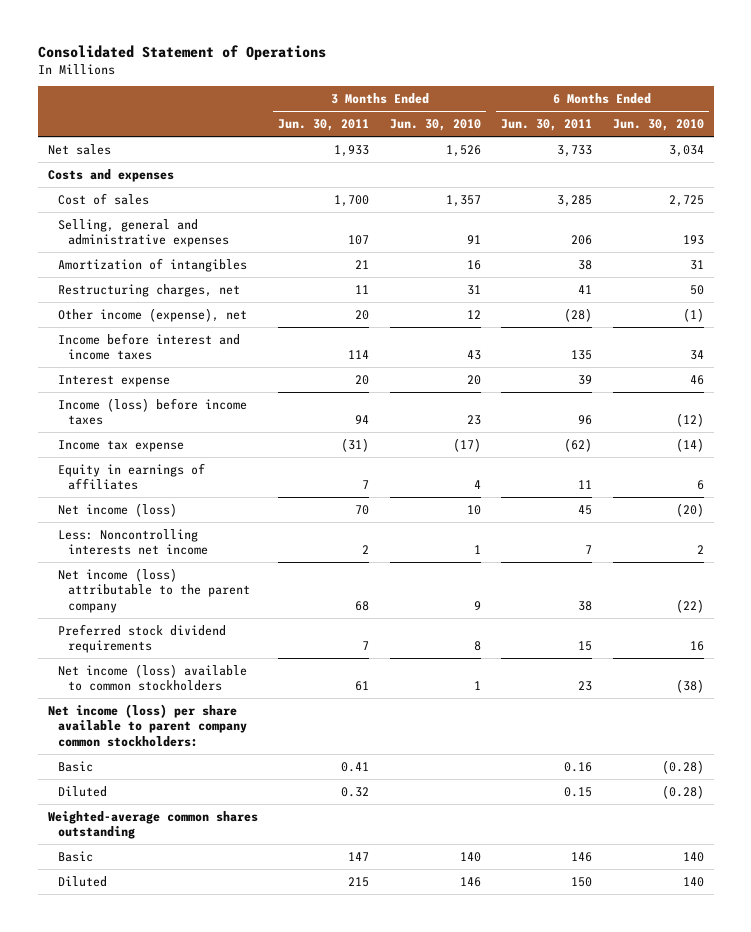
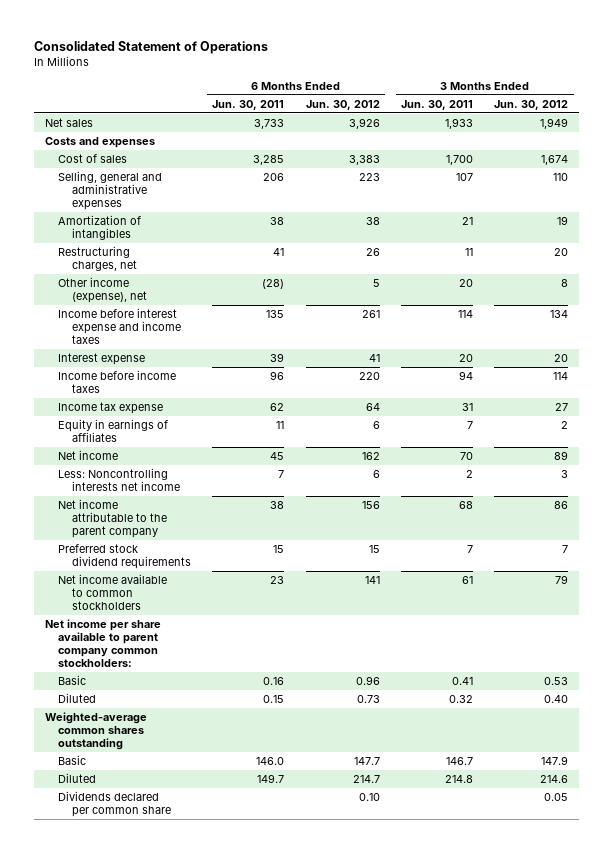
[389,118,481,131] Jun. 30, 2010 -> none
[612,118,704,131] Jun. 30, 2010 -> none
none -> [305,99,380,110] Jun. 30, 2012
none -> [494,99,569,110] Jun. 30, 2012
[57,332,240,361] Income before interest and income taxes -> [58,307,181,345] Income before interest expense and income taxes
[57,397,247,426] Income (loss) before income taxes -> [58,369,177,394] Income before income taxes
[341,437,370,452] (31) -> [462,402,474,411] 31
[564,437,593,452] (62) -> [270,402,285,411] 62
[57,502,177,517] Net income (loss) -> [58,449,119,460] Net income
[57,567,250,613] Net income (loss) attributable to the parent company -> [58,498,167,539] Net income attributable to the parent company
[57,663,247,692] Net income (loss) available to common stockholders -> [58,573,168,611] Net income available to common stockholders
[47,703,247,747] Net income (loss) per share available to parent company common stockholders: -> [44,618,161,668] Net income per share available to parent company common stockholders:
[348,851,370,861] 147 -> [446,756,474,765] 146.7
[571,851,593,862] 146 -> [256,756,285,765] 146.0
[348,876,370,887] 215 -> [445,774,474,783] 214.8
[571,876,593,887] 150 -> [257,773,285,783] 149.7
none -> [58,790,171,818] Dividends declared per common share

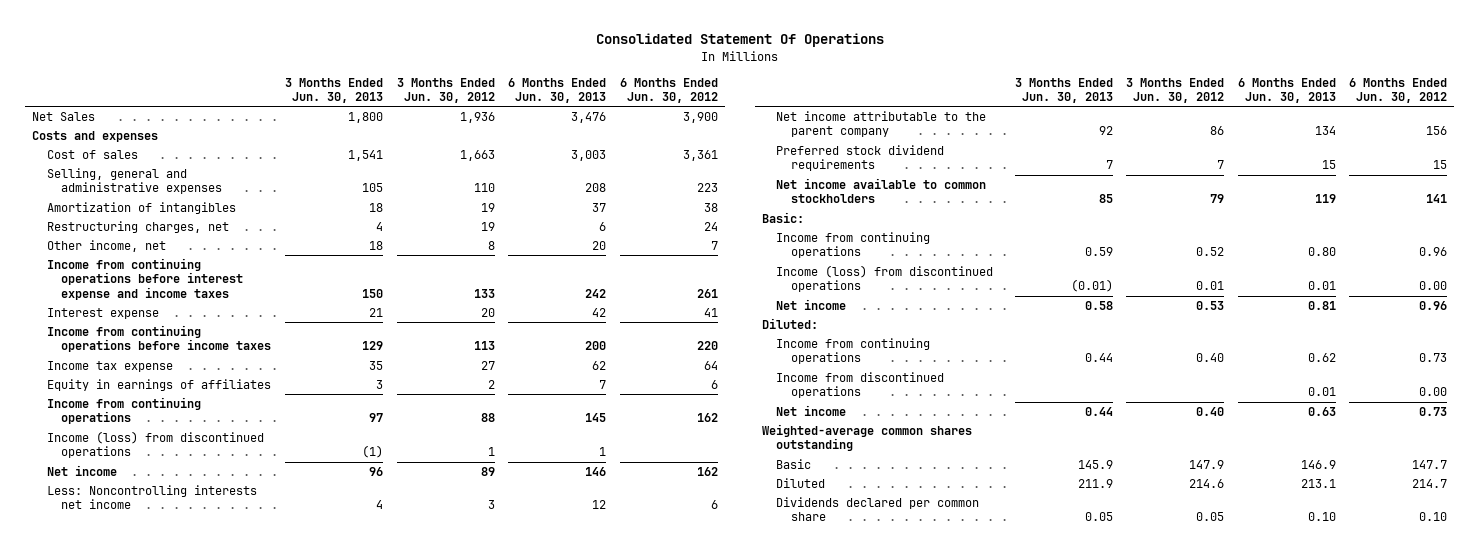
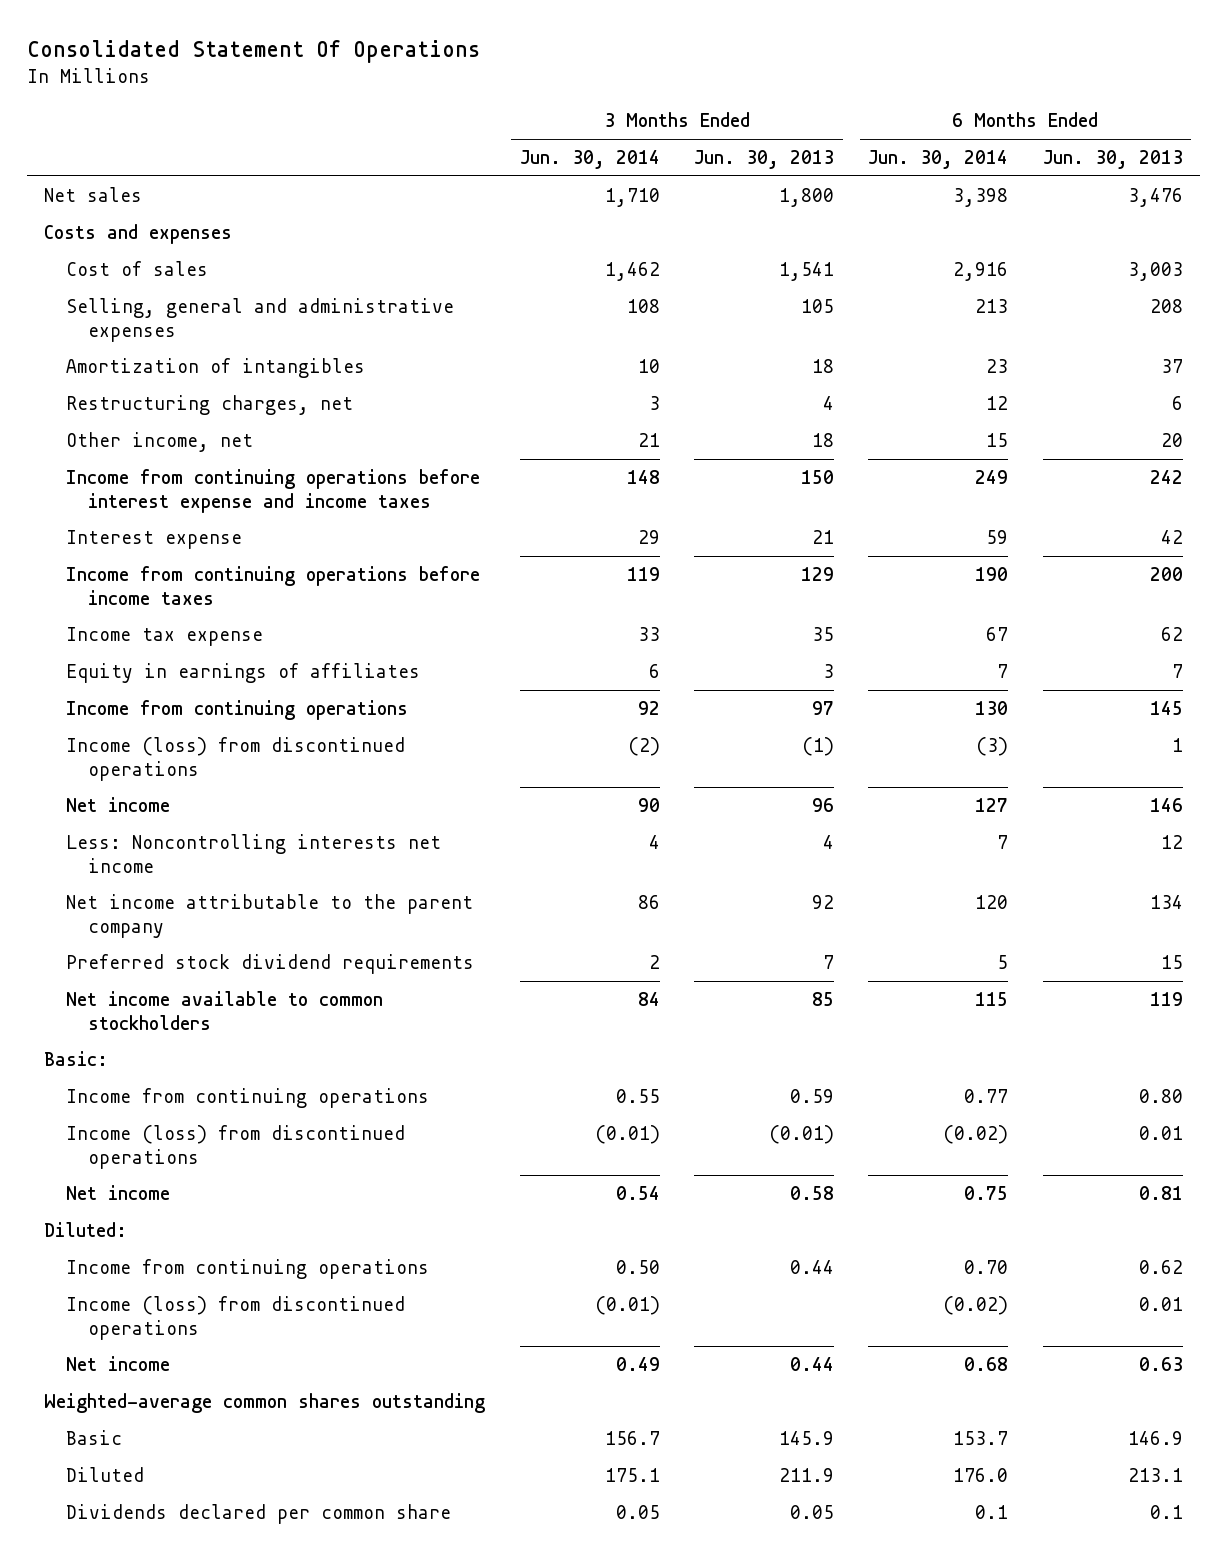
[396,77,495,104] 3 Months Ended Jun. 30, 2012 -> none
[619,77,718,104] 6 Months Ended Jun. 30, 2012 -> none
none -> [519,150,660,170] Jun. 30, 2014
none -> [868,150,1009,170] Jun. 30, 2014
[32,112,96,122] Net Sales -> [44,187,143,203] Net sales
[776,372,945,399] Income from discontinued operations -> [66,1296,406,1340] Income (loss) from discontinued operations
[1307,512,1336,522] 0.10 -> [1149,1505,1183,1520] 0.1

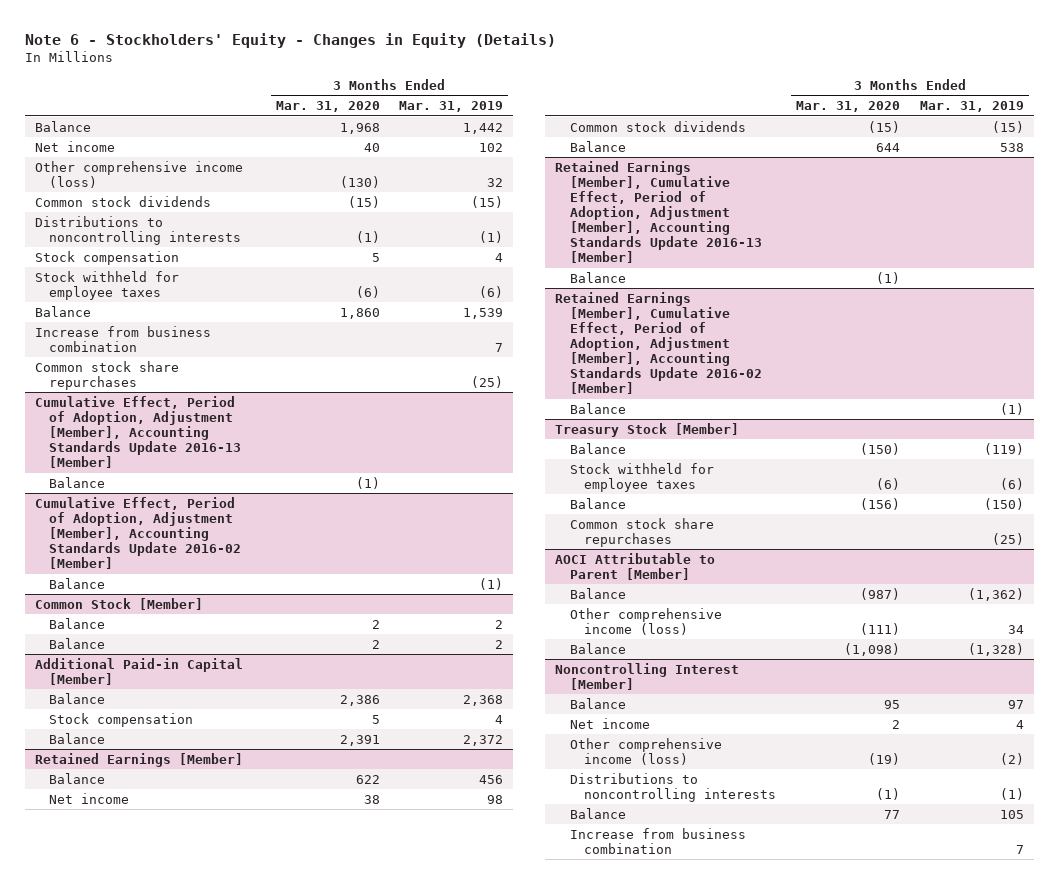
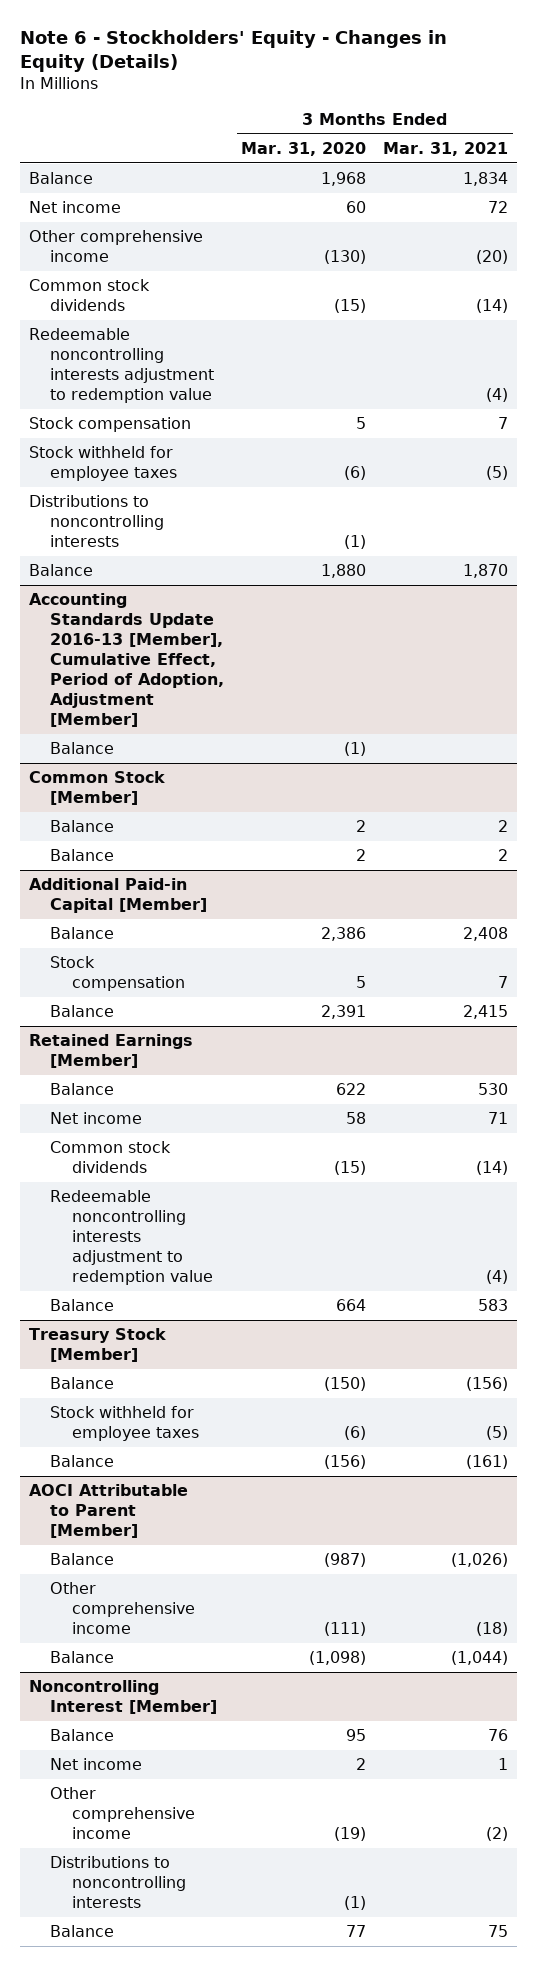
[399,101,504,113] Mar. 31, 2019 -> none
none -> [383,141,509,156] Mar. 31, 2021
[363,142,380,152] 40 -> [346,201,367,214] 60
[34,160,243,188] Other comprehensive income (loss) -> [28,230,203,263] Other comprehensive income
none -> [28,328,215,404] Redeemable noncontrolling interests adjustment to redemption value
[34,325,211,352] Increase from business combination -> none
[34,360,179,390] Common stock share repurchases -> none
[34,215,242,245] Distributions to noncontrolling interests -> [28,495,165,548] Distributions to noncontrolling interests
[339,307,380,319] 1,860 -> [321,564,367,579] 1,880
[34,395,242,468] Cumulative Effect, Period of Adoption, Adjustment [Member], Accounting Standards Update 2016-13 [Member] -> [28,593,225,727] Accounting Standards Update 2016-13 [Member], Cumulative Effect, Period of Adoption, Adjustment [Member]
[34,496,242,569] Cumulative Effect, Period of Adoption, Adjustment [Member], Accounting Standards Update 2016-02 [Member] -> none
[49,577,106,589] Balance -> none
[363,794,380,804] 38 -> [346,1112,367,1125] 58
[555,160,762,263] Retained Earnings [Member], Cumulative Effect, Period of Adoption, Adjustment [Member], Accounting Standards Update 2016-13 [Member] -> none
[569,271,626,283] Balance -> none
[555,291,762,394] Retained Earnings [Member], Cumulative Effect, Period of Adoption, Adjustment [Member], Accounting Standards Update 2016-02 [Member] -> none
[569,402,626,414] Balance -> none
none -> [50,1190,213,1285] Redeemable noncontrolling interests adjustment to redemption value
[876,142,901,152] 644 -> [336,1299,367,1312] 664
[569,517,714,547] Common stock share repurchases -> none
[569,607,722,635] Other comprehensive income (loss) -> [50,1582,195,1635] Other comprehensive income
[569,737,722,765] Other comprehensive income (loss) -> [50,1787,195,1840] Other comprehensive income
[569,827,746,854] Increase from business combination -> none

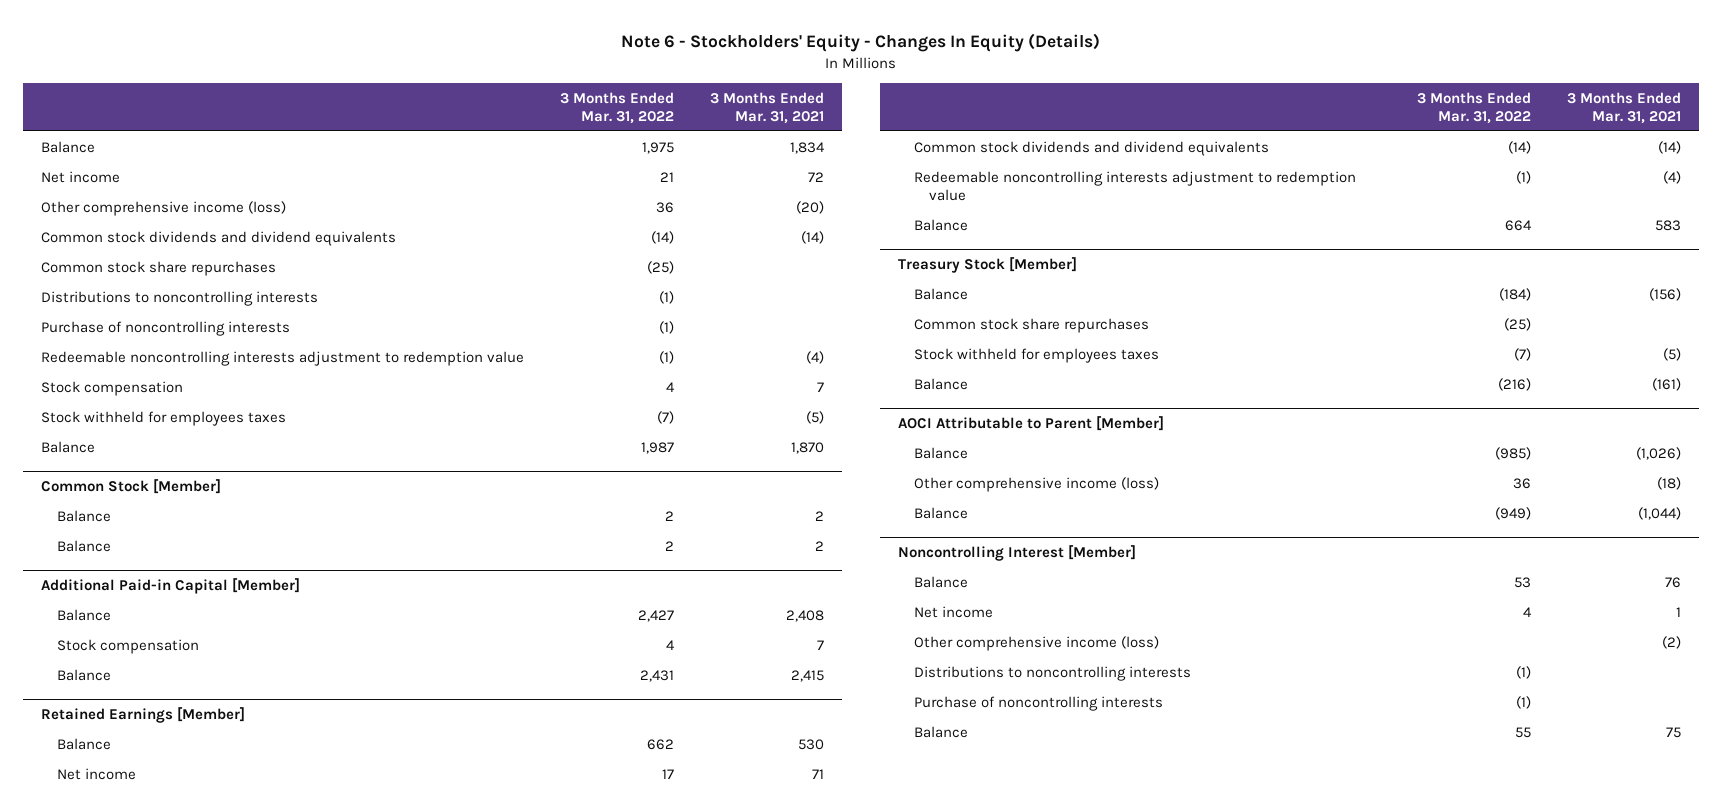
[20,30,448,73] Note 6 - Stockholders' Equity - Changes in Equity (Details) -> [621,33,1101,53] Note 6 - Stockholders' Equity - Changes In Equity (Details)
[241,141,367,156] Mar. 31, 2020 -> none
none -> [560,91,675,124] 3 Months Ended Mar. 31, 2022
[28,230,203,263] Other comprehensive income -> [41,200,287,216] Other comprehensive income (loss)
[28,279,150,312] Common stock dividends -> [41,230,397,246] Common stock dividends and dividend equivalents
none -> [41,260,277,276] Common stock share repurchases
[28,495,165,548] Distributions to noncontrolling interests -> [41,290,319,306] Distributions to noncontrolling interests
none -> [41,320,291,336] Purchase of noncontrolling interests
[28,446,178,482] Stock withheld for employee taxes -> [41,410,287,426] Stock withheld for employees taxes
[28,593,225,727] Accounting Standards Update 2016-13 [Member], Cumulative Effect, Period of Adoption, Adjustment [Member] -> none
[50,742,115,755] Balance -> none
[50,1141,172,1174] Common stock dividends -> [913,140,1269,156] Common stock dividends and dividend equivalents
none -> [913,317,1149,333] Common stock share repurchases
[50,1406,199,1442] Stock withheld for employee taxes -> [913,347,1159,363] Stock withheld for employees taxes
[50,1582,195,1635] Other comprehensive income -> [913,476,1159,492] Other comprehensive income (loss)
[50,1787,195,1840] Other comprehensive income -> [913,635,1159,651] Other comprehensive income (loss)
none -> [913,695,1163,711] Purchase of noncontrolling interests

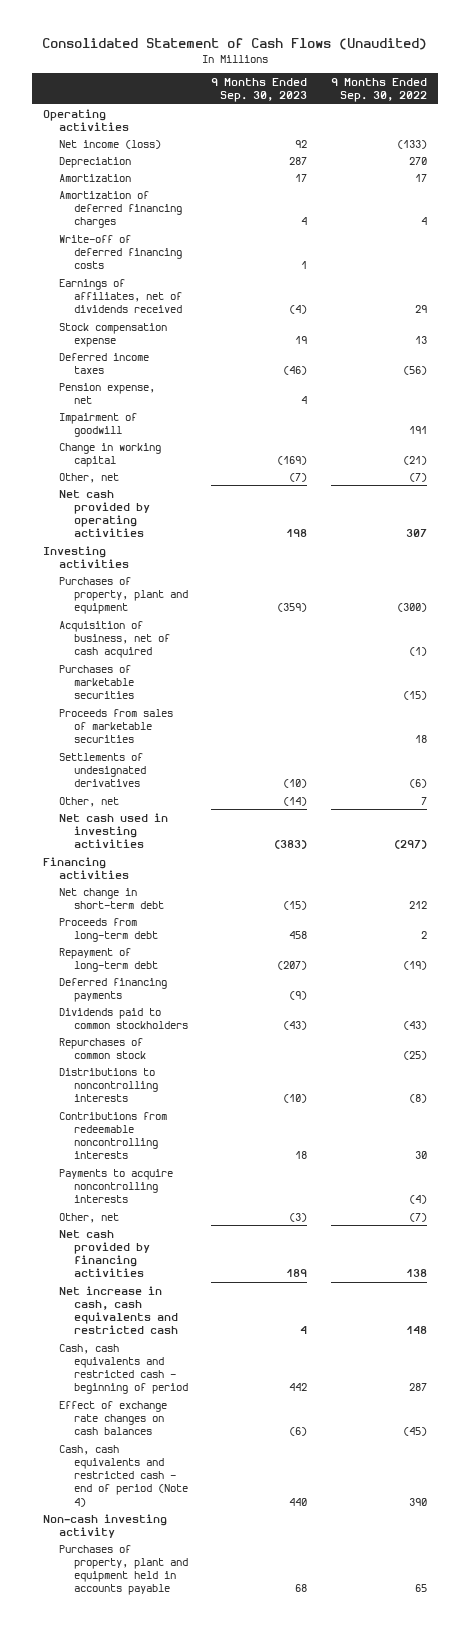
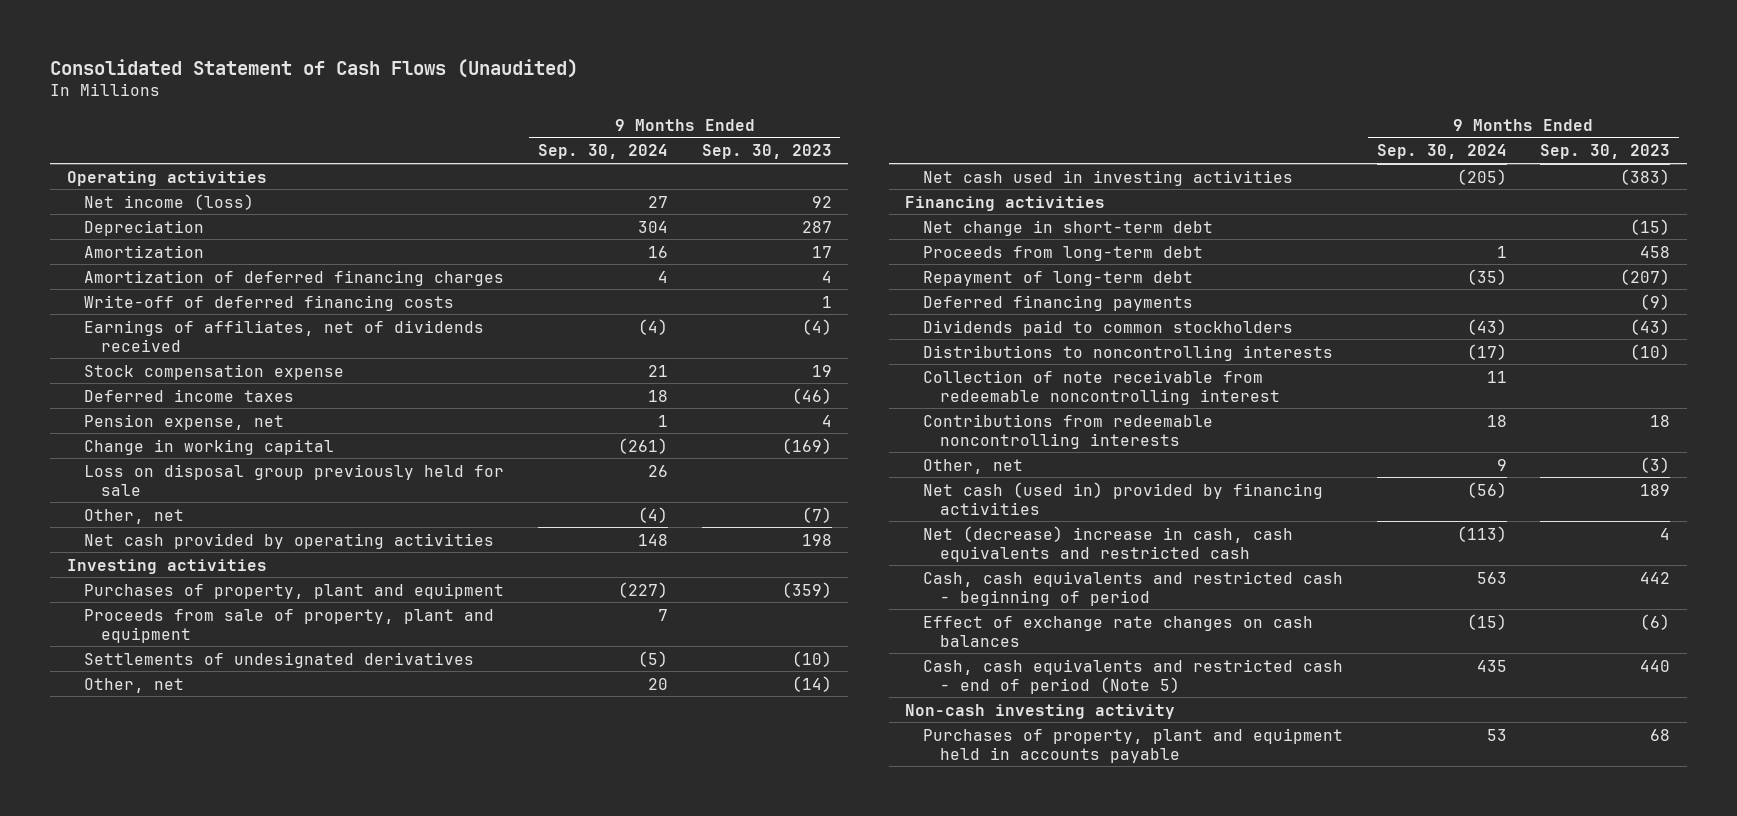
[330,78,427,103] 9 Months Ended Sep. 30, 2022 -> none
none -> [537,144,668,160] Sep. 30, 2024
[58,412,137,437] Impairment of goodwill -> none
none -> [83,463,504,496] Loss on disposal group previously held for sale
[58,620,171,659] Acquisition of business, net of cash acquired -> none
[58,664,135,700] Purchases of marketable securities -> none
[58,708,173,744] Proceeds from sales of marketable securities -> none
none -> [83,608,494,643] Proceeds from sale of property, plant and equipment
[58,1037,147,1059] Repurchases of common stock -> none
none -> [922,369,1281,405] Collection of note receivable from redeemable noncontrolling interest
[58,1168,173,1204] Payments to acquire noncontrolling interests -> none
[58,1229,151,1278] Net cash provided by financing activities -> [922,481,1323,515] Net cash (used in) provided by financing activities
[58,1285,179,1335] Net increase in cash, cash equivalents and restricted cash -> [922,525,1293,562] Net (decrease) increase in cash, cash equivalents and restricted cash
[58,1444,189,1507] Cash, cash equivalents and restricted cash - end of period (Note 4) -> [922,658,1343,694] Cash, cash equivalents and restricted cash - end of period (Note 5)

